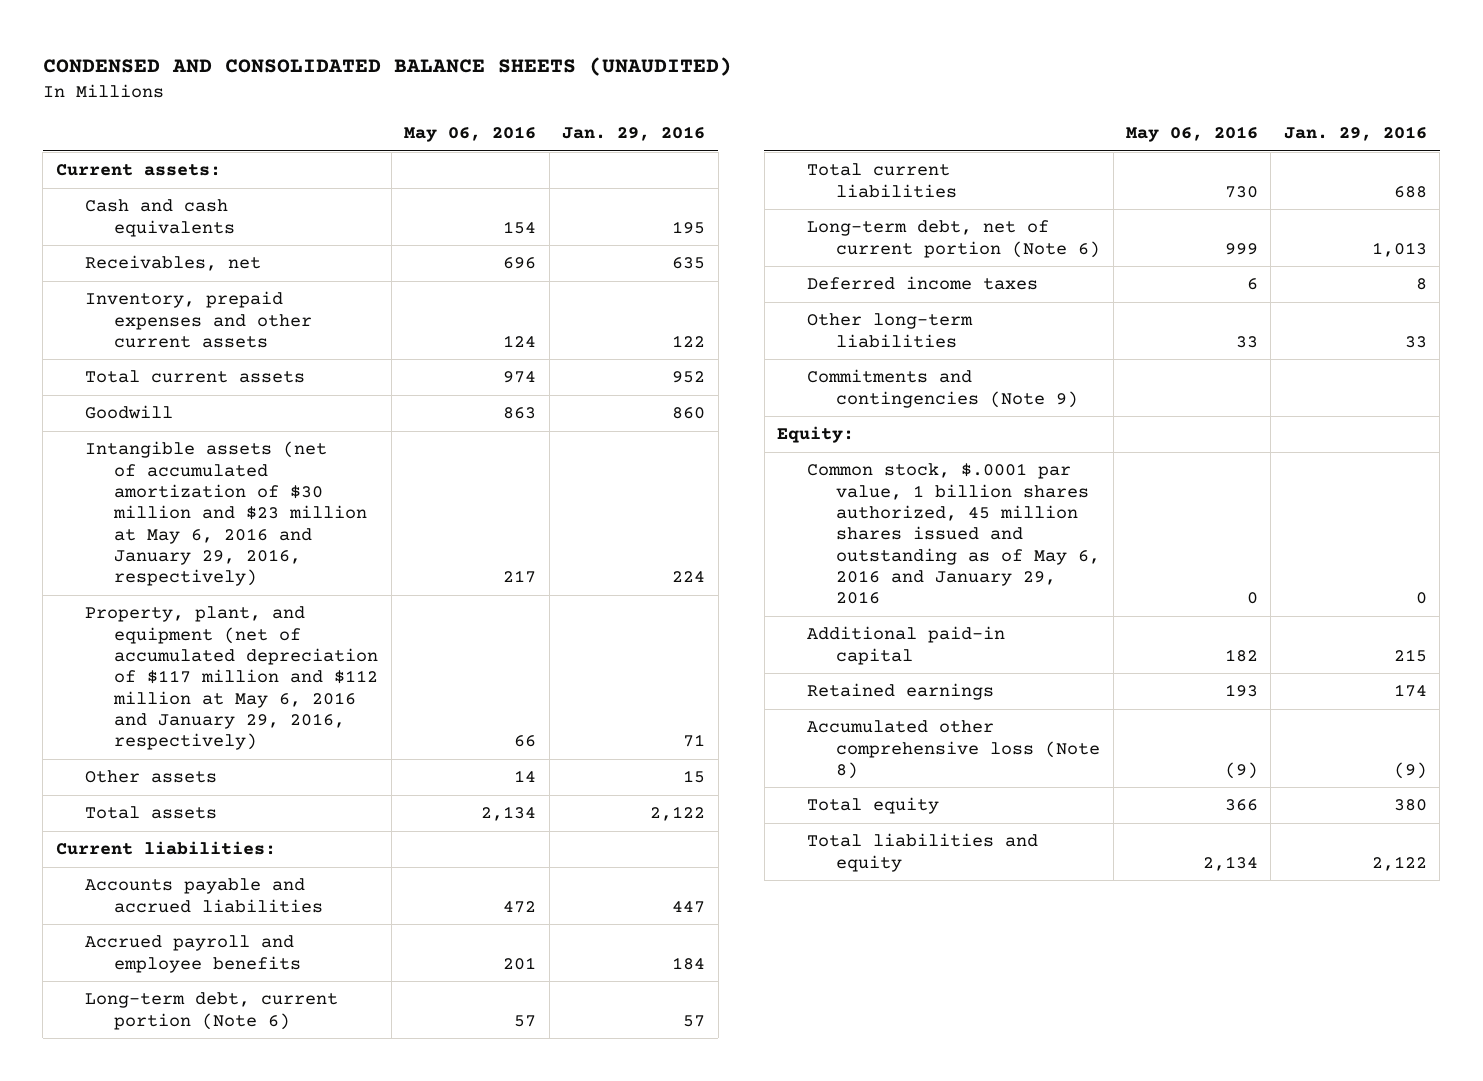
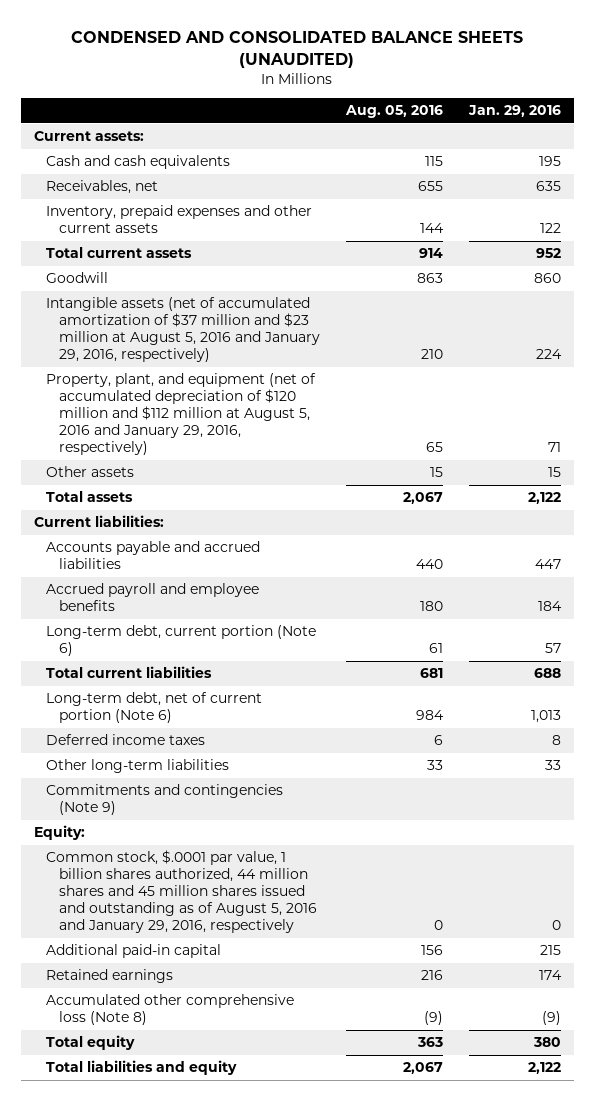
[404,126,537,143] May 06, 2016 -> none
none -> [344,105,443,119] Aug. 05, 2016
[85,441,368,587] Intangible assets (net of accumulated amortization of $30 million and $23 million at May 6, 2016 and January 29, 2016, respectively) -> [46,297,320,363] Intangible assets (net of accumulated amortization of $37 million and $23 million at August 5, 2016 and January 29, 2016, respectively)
[85,606,379,751] Property, plant, and equipment (net of accumulated depreciation of $117 million and $112 million at May 6, 2016 and January 29, 2016, respectively) -> [46,373,317,455] Property, plant, and equipment (net of accumulated depreciation of $120 million and $112 million at August 5, 2016 and January 29, 2016, respectively)
[806,463,1101,605] Common stock, $.0001 par value, 1 billion shares authorized, 45 million shares issued and outstanding as of May 6, 2016 and January 29, 2016 -> [46,850,317,933] Common stock, $.0001 par value, 1 billion shares authorized, 44 million shares and 45 million shares issued and outstanding as of August 5, 2016 and January 29, 2016, respectively

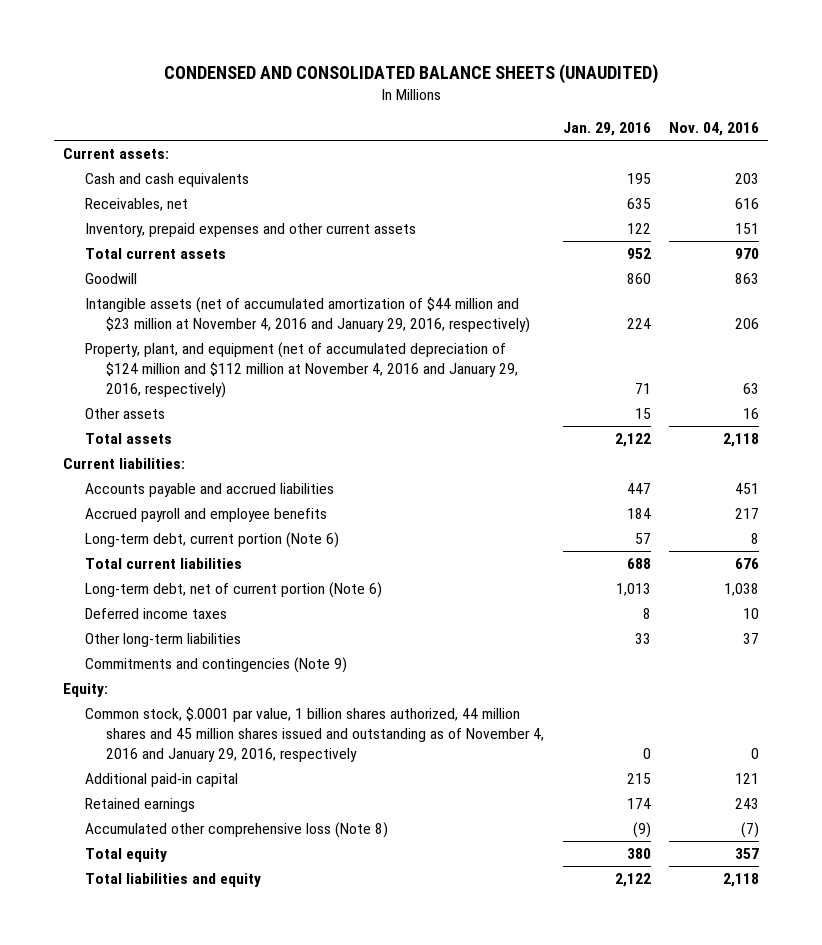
[344,105,443,119] Aug. 05, 2016 -> none
none -> [668,122,759,137] Nov. 04, 2016
[46,297,320,363] Intangible assets (net of accumulated amortization of $37 million and $23 million at August 5, 2016 and January 29, 2016, respectively) -> [84,296,531,334] Intangible assets (net of accumulated amortization of $44 million and $23 million at November 4, 2016 and January 29, 2016, respectively)
[46,373,317,455] Property, plant, and equipment (net of accumulated depreciation of $120 million and $112 million at August 5, 2016 and January 29, 2016, respectively) -> [84,341,519,399] Property, plant, and equipment (net of accumulated depreciation of $124 million and $112 million at November 4, 2016 and January 29, 2016, respectively)
[46,850,317,933] Common stock, $.0001 par value, 1 billion shares authorized, 44 million shares and 45 million shares issued and outstanding as of August 5, 2016 and January 29, 2016, respectively -> [84,706,545,763] Common stock, $.0001 par value, 1 billion shares authorized, 44 million shares and 45 million shares issued and outstanding as of November 4, 2016 and January 29, 2016, respectively

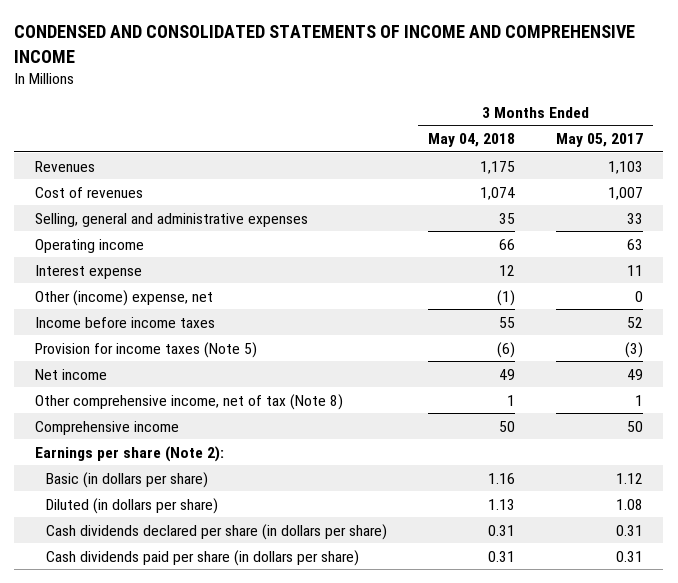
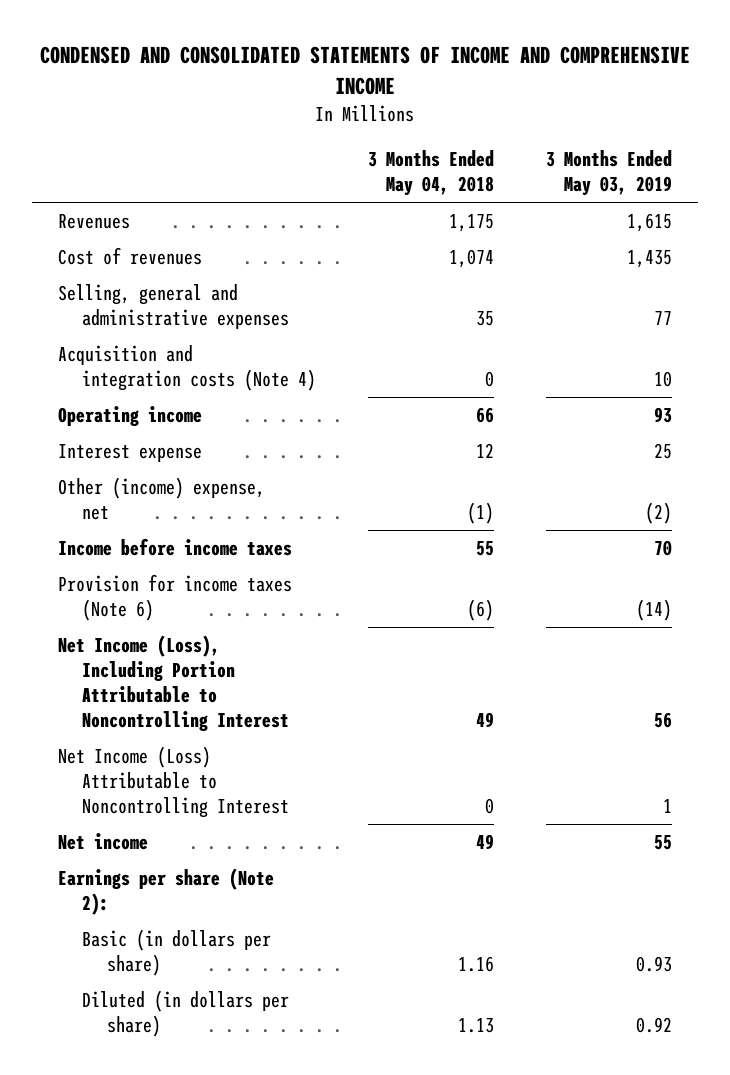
[555,133,643,148] May 05, 2017 -> none
none -> [546,149,673,197] 3 Months Ended May 03, 2019
none -> [58,344,317,392] Acquisition and integration costs (Note 4)
[34,341,257,358] Provision for income taxes (Note 5) -> [58,573,293,622] Provision for income taxes (Note 6)
none -> [58,634,290,732] Net Income (Loss), Including Portion Attributable to Noncontrolling Interest
none -> [58,745,290,819] Net Income (Loss) Attributable to Noncontrolling Interest
[34,393,343,410] Other comprehensive income, net of tax (Note 8) -> none
[34,420,179,435] Comprehensive income -> none
[46,523,388,540] Cash dividends declared per share (in dollars per share) -> none
[46,549,360,566] Cash dividends paid per share (in dollars per share) -> none

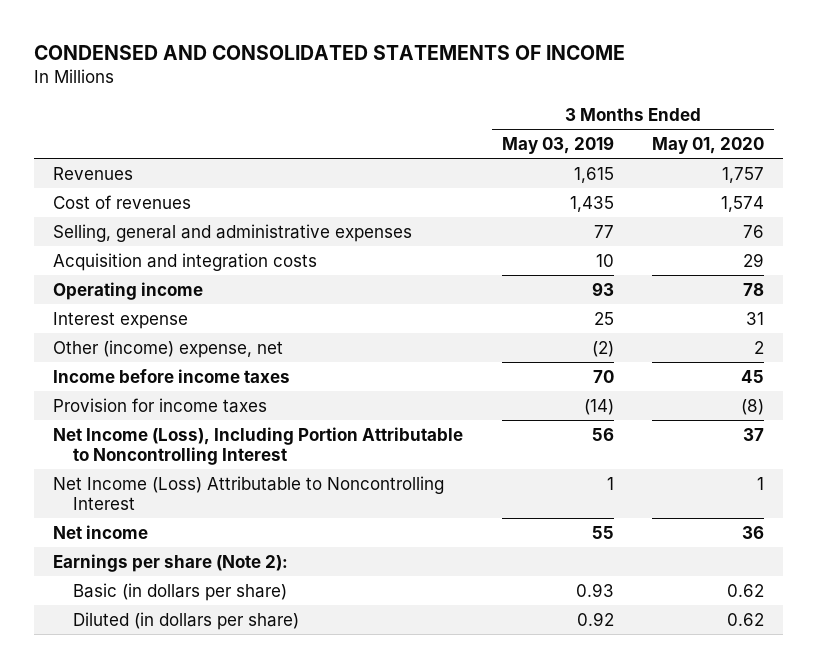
[40,46,691,95] CONDENSED AND CONSOLIDATED STATEMENTS OF INCOME AND COMPREHENSIVE INCOME -> [33,45,625,61] CONDENSED AND CONSOLIDATED STATEMENTS OF INCOME
[368,149,495,197] 3 Months Ended May 04, 2018 -> none
none -> [652,137,765,155] May 01, 2020
[58,344,317,392] Acquisition and integration costs (Note 4) -> [53,252,318,271] Acquisition and integration costs
[58,573,293,622] Provision for income taxes (Note 6) -> [53,397,268,413] Provision for income taxes

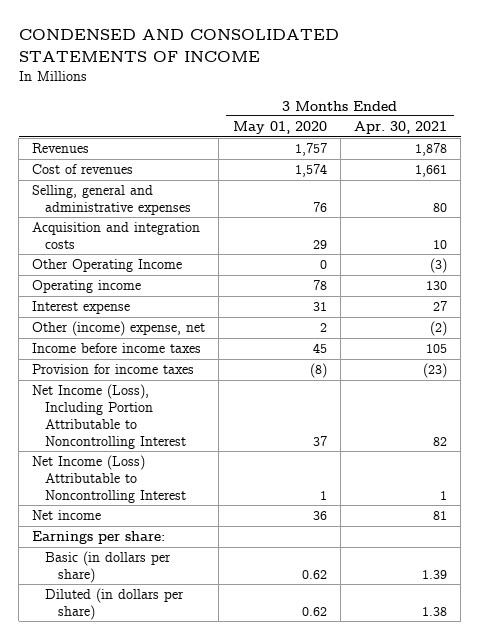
[501,136,614,155] May 03, 2019 -> none
none -> [354,121,448,135] Apr. 30, 2021
none -> [32,259,183,273] Other Operating Income
[53,553,289,572] Earnings per share (Note 2): -> [32,531,166,545] Earnings per share:

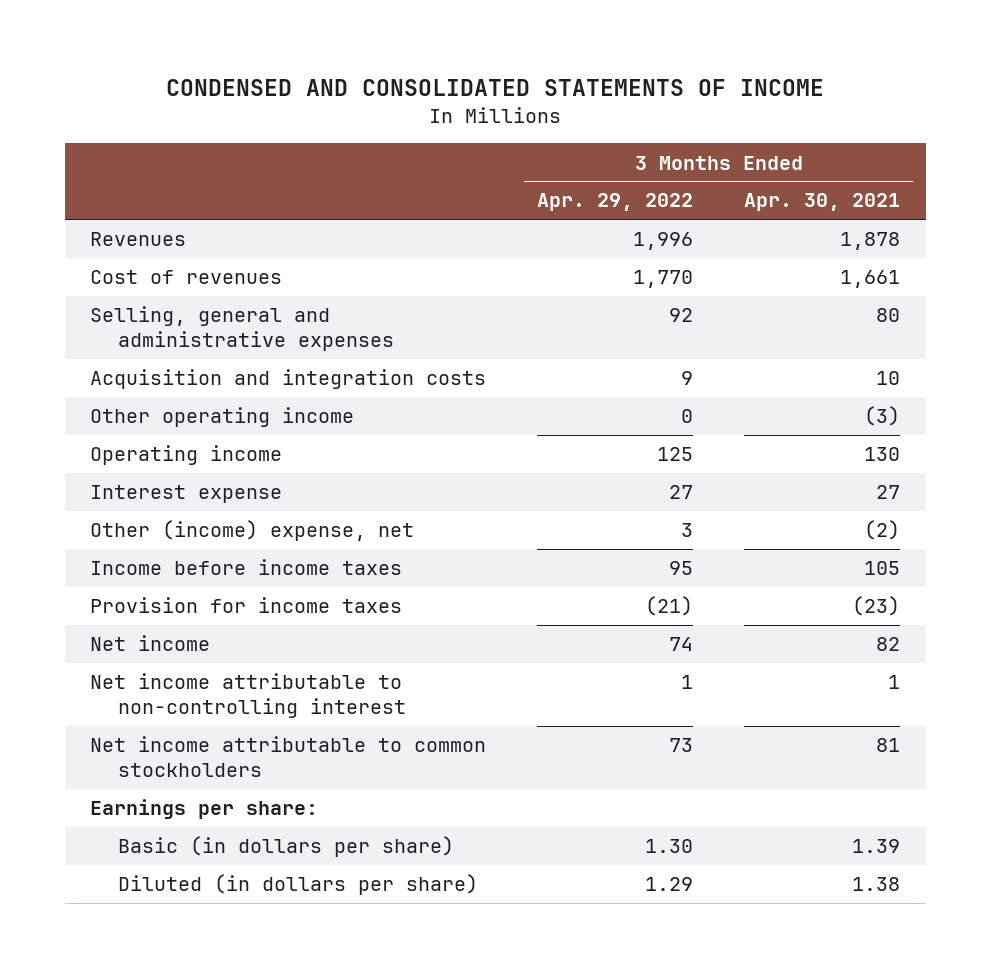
[232,121,327,135] May 01, 2020 -> none
none -> [537,193,694,212] Apr. 29, 2022
[32,259,183,273] Other Operating Income -> [90,407,355,428] Other operating income
[32,384,187,449] Net Income (Loss), Including Portion Attributable to Noncontrolling Interest -> [90,635,211,652] Net income
[32,455,187,503] Net Income (Loss) Attributable to Noncontrolling Interest -> [90,673,406,719] Net income attributable to non-controlling interest
[32,510,102,521] Net income -> [90,736,487,778] Net income attributable to common stockholders

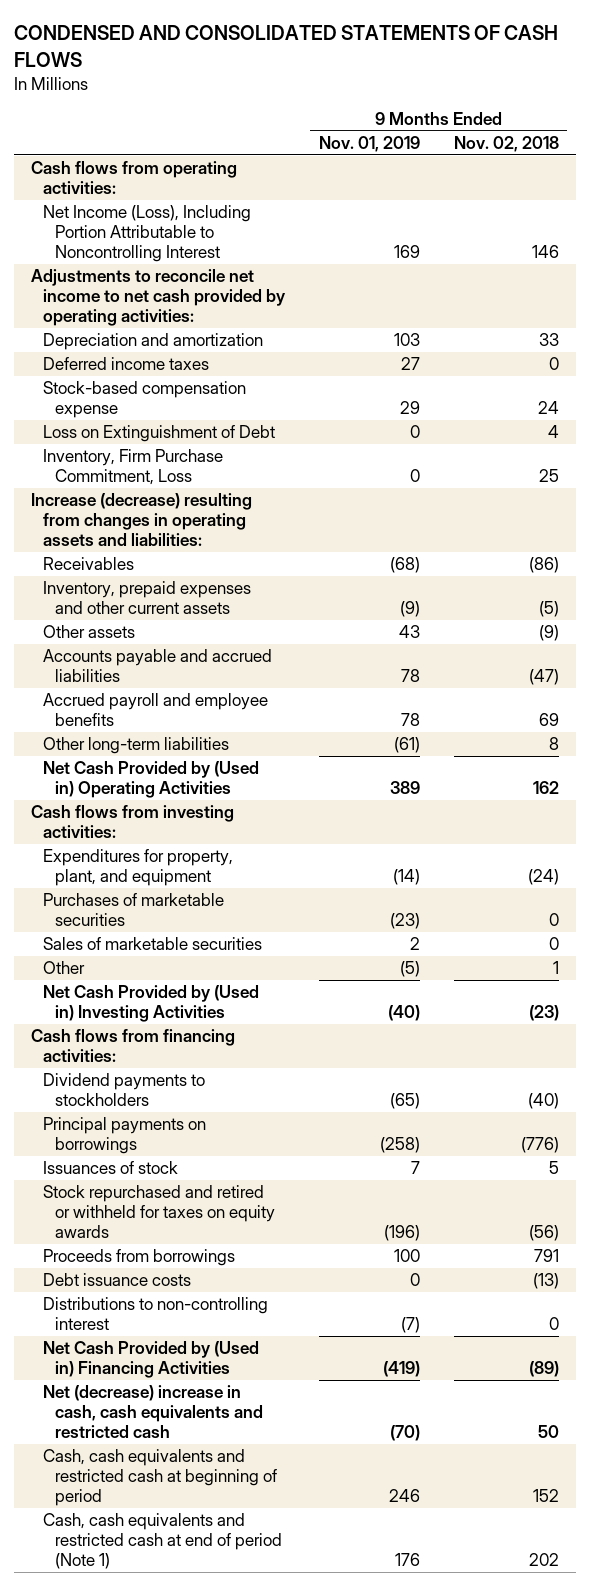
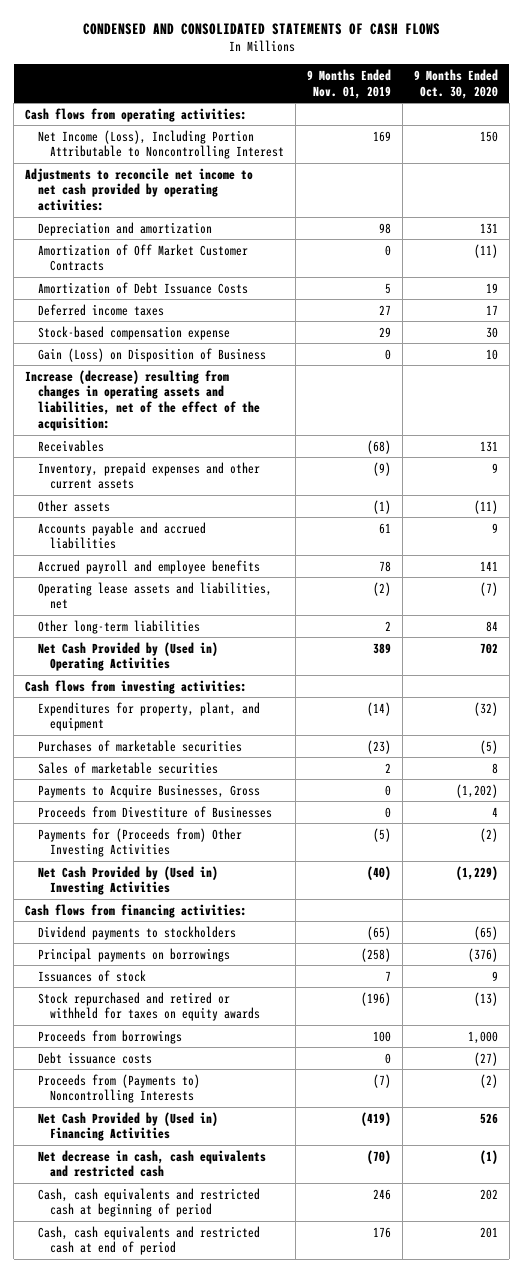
[453,135,559,152] Nov. 02, 2018 -> none
none -> [413,68,498,99] 9 Months Ended Oct. 30, 2020
[393,333,420,347] 103 -> [378,222,391,234] 98
none -> [37,243,248,272] Amortization of Off Market Customer Contracts
none -> [37,281,248,294] Amortization of Debt Issuance Costs
[42,425,275,443] Loss on Extinguishment of Debt -> none
[42,449,223,486] Inventory, Firm Purchase Commitment, Loss -> none
none -> [37,347,266,362] Gain (Loss) on Disposition of Business
[30,493,252,546] Increase (decrease) resulting from changes in operating assets and liabilities: -> [25,369,260,432] Increase (decrease) resulting from changes in operating assets and liabilities, net of the effect of the acquisition:
[398,625,420,639] 43 -> [372,499,391,514] (1)
[400,669,420,683] 78 -> [378,522,391,534] 61
none -> [37,581,272,610] Operating lease assets and liabilities, net
[393,737,420,754] (61) -> [384,620,391,631] 2
none -> [37,783,260,798] Payments to Acquire Businesses, Gross
none -> [37,805,272,818] Proceeds from Divestiture of Businesses
[42,961,85,975] Other -> [37,827,242,858] Payments for (Proceeds from) Other Investing Activities
[42,1297,268,1331] Distributions to non-controlling interest -> none
none -> [37,1073,200,1104] Proceeds from (Payments to) Noncontrolling Interests
[42,1385,263,1438] Net (decrease) increase in cash, cash equivalents and restricted cash -> [37,1149,266,1178] Net decrease in cash, cash equivalents and restricted cash
[42,1513,282,1569] Cash, cash equivalents and restricted cash at end of period (Note 1) -> [37,1225,260,1256] Cash, cash equivalents and restricted cash at end of period

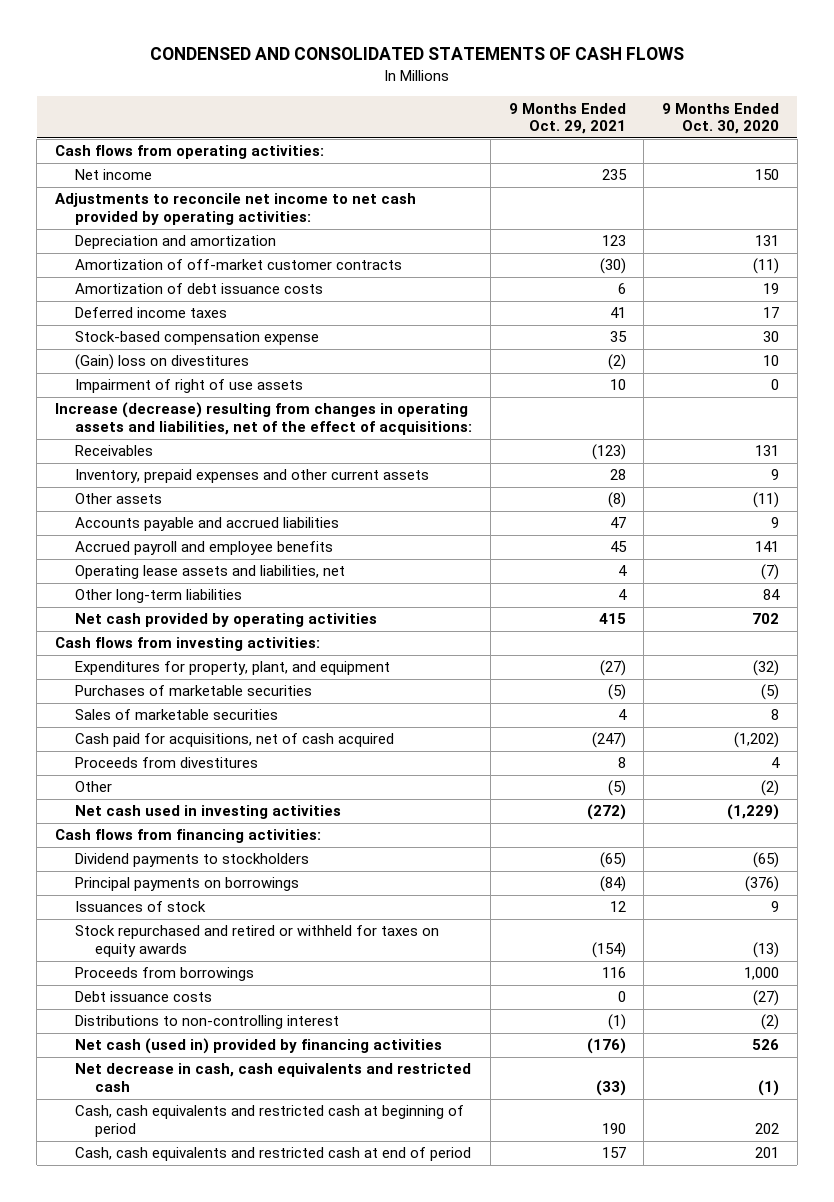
[306,68,391,99] 9 Months Ended Nov. 01, 2019 -> none
none -> [508,102,626,135] 9 Months Ended Oct. 29, 2021
[37,129,284,160] Net Income (Loss), Including Portion Attributable to Noncontrolling Interest -> [75,169,153,181] Net income
[37,243,248,272] Amortization of Off Market Customer Contracts -> [75,259,403,271] Amortization of off-market customer contracts
[37,281,248,294] Amortization of Debt Issuance Costs -> [75,283,324,295] Amortization of debt issuance costs
[37,347,266,362] Gain (Loss) on Disposition of Business -> [75,354,250,371] (Gain) loss on divestitures
none -> [75,379,304,394] Impairment of right of use assets
[25,369,260,432] Increase (decrease) resulting from changes in operating assets and liabilities, net of the effect of the acquisition: -> [55,402,473,435] Increase (decrease) resulting from changes in operating assets and liabilities, net of the effect of acquisitions:
[37,641,218,672] Net Cash Provided by (Used in) Operating Activities -> [75,613,378,628] Net cash provided by operating activities
[37,783,260,798] Payments to Acquire Businesses, Gross -> [75,733,395,748] Cash paid for acquisitions, net of cash acquired
[37,805,272,818] Proceeds from Divestiture of Businesses -> [75,757,259,769] Proceeds from divestitures
[37,827,242,858] Payments for (Proceeds from) Other Investing Activities -> [75,781,113,793] Other
[37,865,218,896] Net Cash Provided by (Used in) Investing Activities -> [75,805,342,820] Net cash used in investing activities
[37,1073,200,1104] Proceeds from (Payments to) Noncontrolling Interests -> [75,1015,340,1030] Distributions to non-controlling interest
[37,1111,218,1142] Net Cash Provided by (Used in) Financing Activities -> [75,1038,443,1055] Net cash (used in) provided by financing activities

